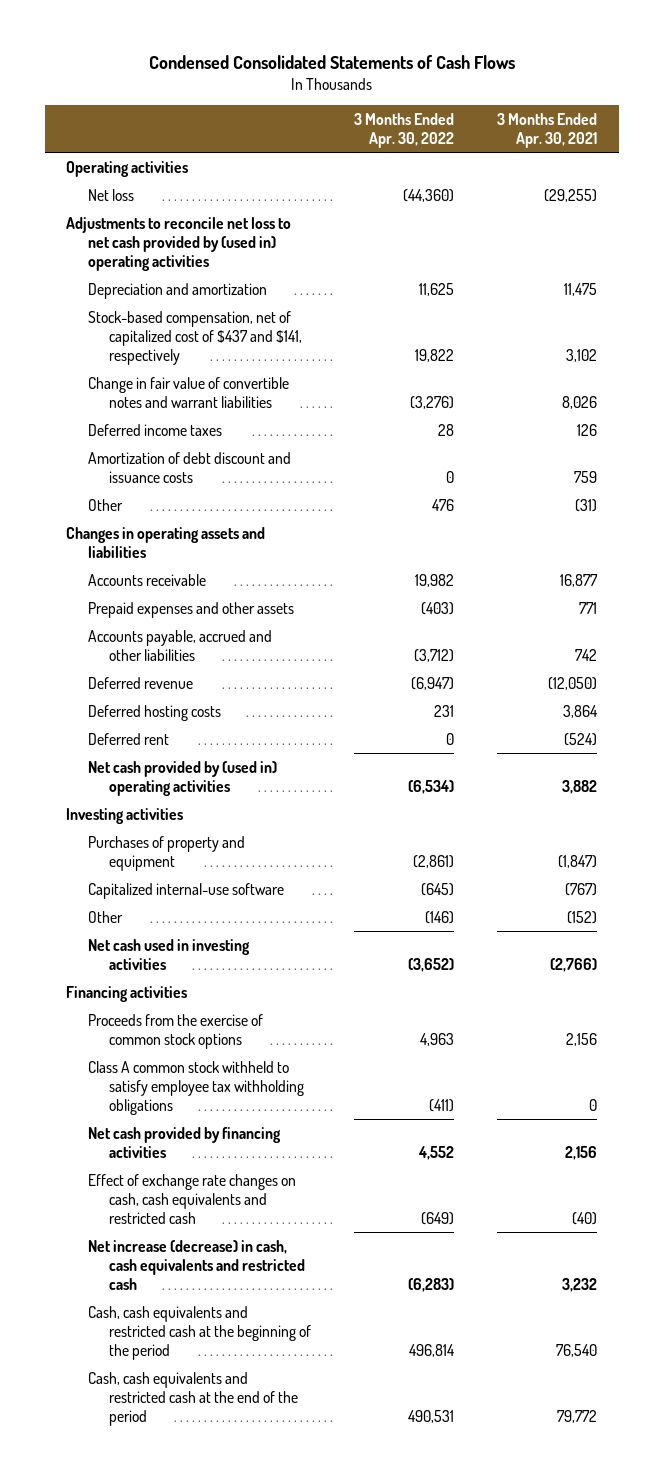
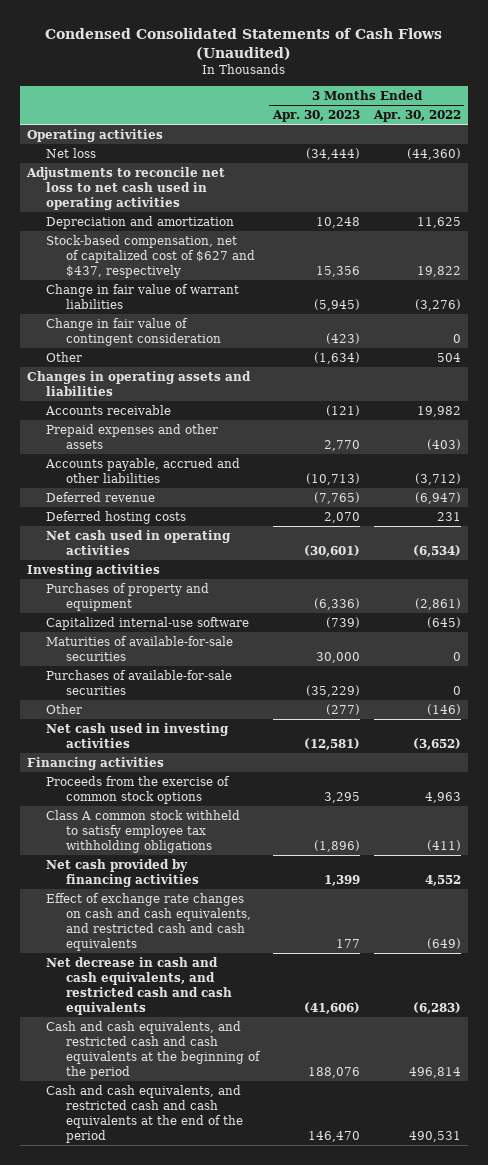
[148,54,515,69] Condensed Consolidated Statements of Cash Flows -> [44,27,442,60] Condensed Consolidated Statements of Cash Flows (Unaudited)
[497,113,598,149] 3 Months Ended Apr. 30, 2021 -> none
none -> [271,110,360,123] Apr. 30, 2023
[66,216,292,271] Adjustments to reconcile net loss to net cash provided by (used in) operating activities -> [25,166,225,211] Adjustments to reconcile net loss to net cash used in operating activities
[87,423,222,436] Deferred income taxes -> none
[87,451,291,483] Amortization of debt discount and issuance costs -> none
[87,310,303,365] Stock-based compensation, net of capitalized cost of $437 and $141, respectively -> [46,234,255,279] Stock-based compensation, net of capitalized cost of $627 and $437, respectively
[87,376,289,408] Change in fair value of convertible notes and warrant liabilities -> [46,283,240,310] Change in fair value of warrant liabilities
none -> [46,317,221,347] Change in fair value of contingent consideration
[432,498,455,511] 476 -> [436,352,461,362] 504
[87,732,169,745] Deferred rent -> none
[87,760,277,796] Net cash provided by (used in) operating activities -> [46,529,232,556] Net cash used in operating activities
none -> [46,635,234,662] Maturities of available-for-sale securities
none -> [46,669,233,696] Purchases of available-for-sale securities
[87,1173,296,1224] Effect of exchange rate changes on cash, cash equivalents and restricted cash -> [46,892,251,952] Effect of exchange rate changes on cash and cash equivalents, and restricted cash and cash equivalents
[87,1239,306,1290] Net increase (decrease) in cash, cash equivalents and restricted cash -> [46,956,232,1016] Net decrease in cash and cash equivalents, and restricted cash and cash equivalents
[87,1305,312,1360] Cash, cash equivalents and restricted cash at the beginning of the period -> [46,1020,261,1080] Cash and cash equivalents, and restricted cash and cash equivalents at the beginning of the period
[87,1371,299,1426] Cash, cash equivalents and restricted cash at the end of the period -> [46,1084,243,1144] Cash and cash equivalents, and restricted cash and cash equivalents at the end of the period

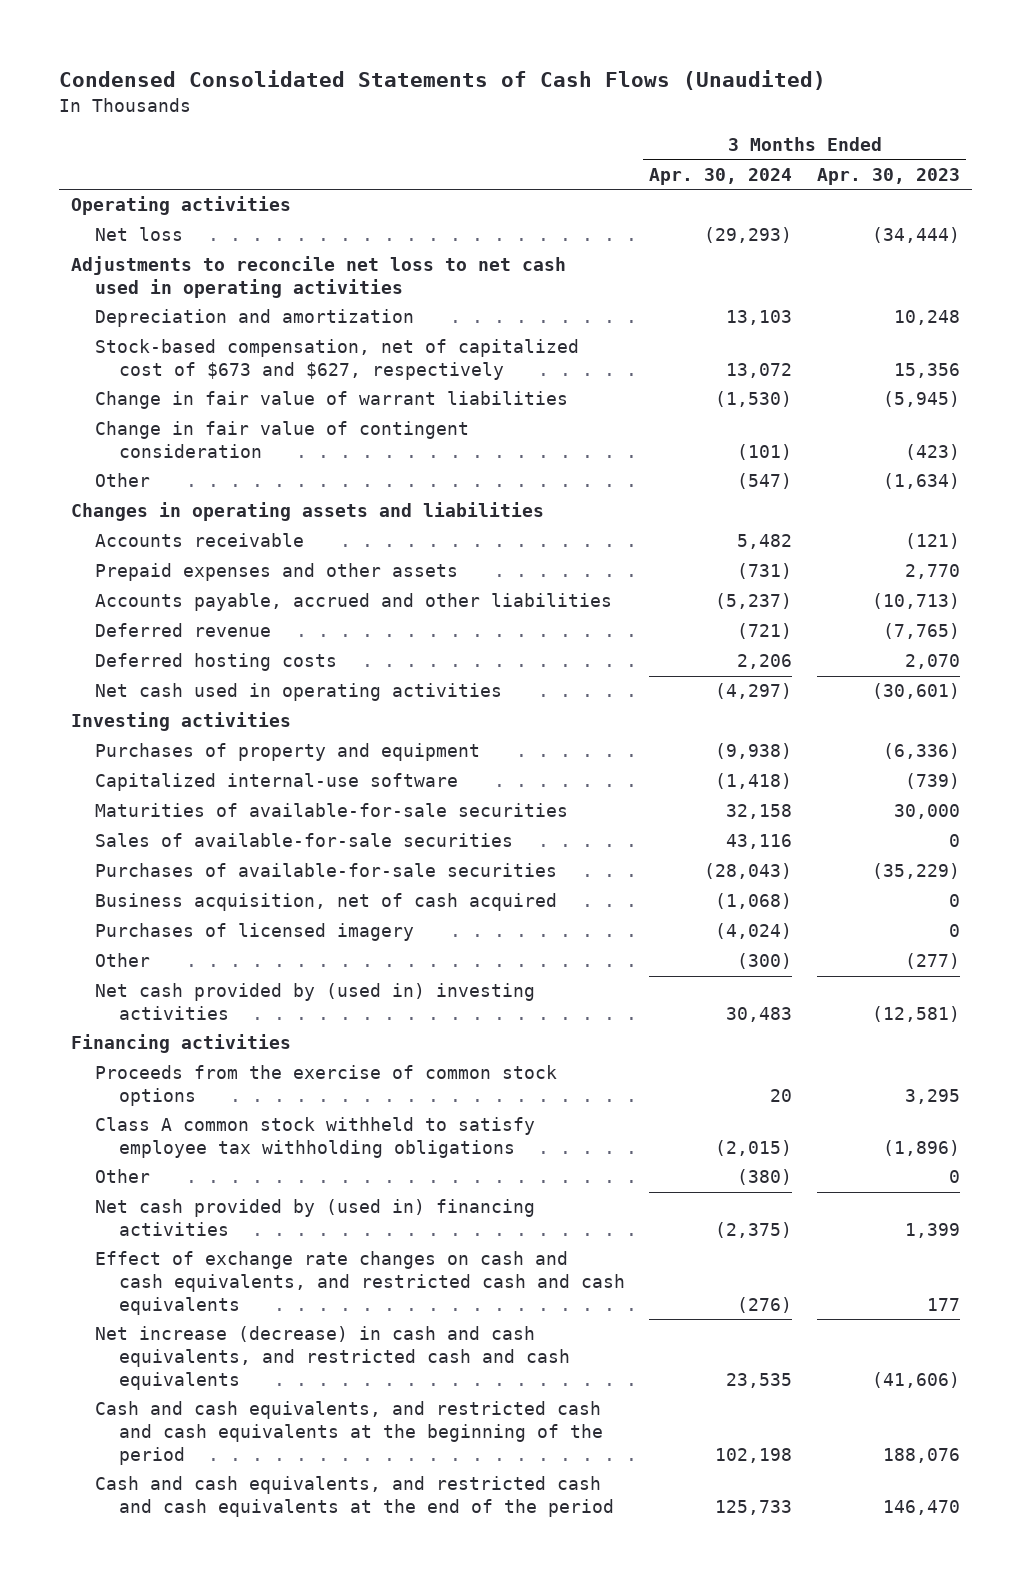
[372,110,461,123] Apr. 30, 2022 -> none
none -> [649,168,793,186] Apr. 30, 2024
[46,234,255,279] Stock-based compensation, net of capitalized cost of $627 and $437, respectively -> [94,339,579,381] Stock-based compensation, net of capitalized cost of $673 and $627, respectively
none -> [94,833,513,848] Sales of available-for-sale securities
none -> [94,893,557,912] Business acquisition, net of cash acquired
none -> [94,923,414,942] Purchases of licensed imagery
[46,722,230,749] Net cash used in investing activities -> [94,983,535,1021] Net cash provided by (used in) investing activities
none -> [94,1169,150,1184] Other
[46,858,199,888] Net cash provided by financing activities -> [94,1199,535,1237] Net cash provided by (used in) financing activities
[46,956,232,1016] Net decrease in cash and cash equivalents, and restricted cash and cash equivalents -> [94,1326,570,1391] Net increase (decrease) in cash and cash equivalents, and restricted cash and cash equivalents

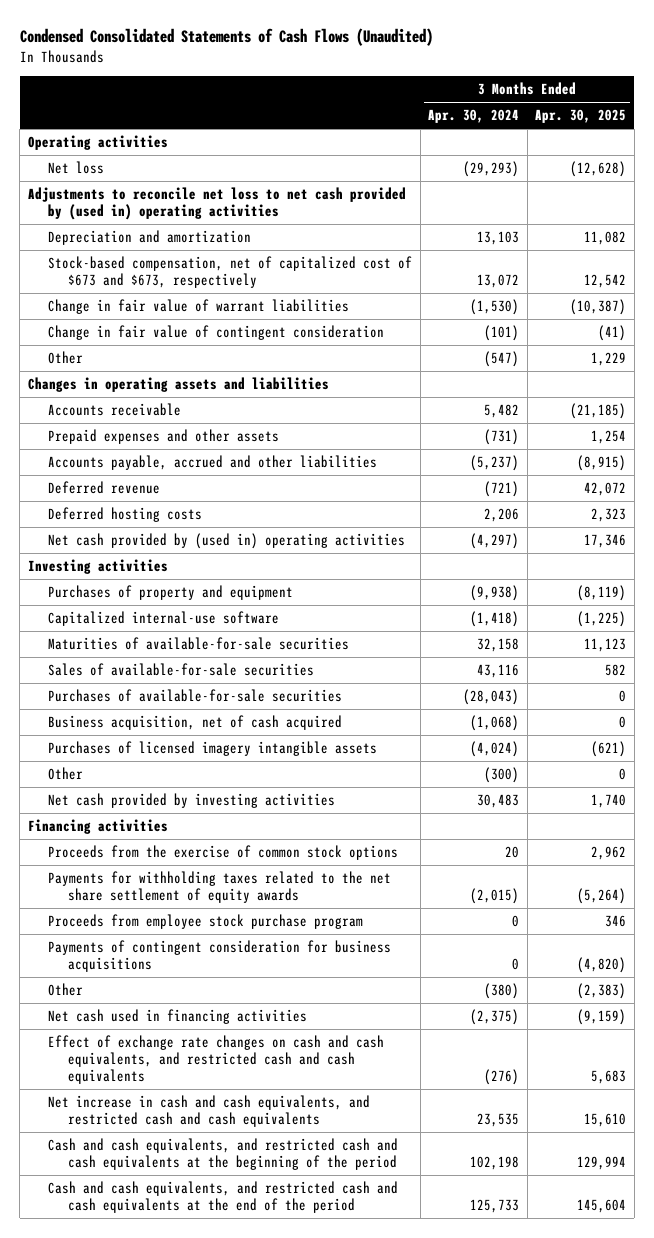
[817,168,961,186] Apr. 30, 2023 -> none
none -> [535,109,627,124] Apr. 30, 2025
[71,256,567,299] Adjustments to reconcile net loss to net cash used in operating activities -> [27,187,406,221] Adjustments to reconcile net loss to net cash provided by (used in) operating activities
[94,339,579,381] Stock-based compensation, net of capitalized cost of $673 and $627, respectively -> [47,256,412,289] Stock-based compensation, net of capitalized cost of $673 and $673, respectively
[94,683,502,702] Net cash used in operating activities -> [47,533,405,550] Net cash provided by (used in) operating activities
[94,923,414,942] Purchases of licensed imagery -> [47,741,377,757] Purchases of licensed imagery intangible assets
[94,983,535,1021] Net cash provided by (used in) investing activities -> [47,793,335,809] Net cash provided by investing activities
[94,1117,535,1159] Class A common stock withheld to satisfy employee tax withholding obligations -> [47,871,391,904] Payments for withholding taxes related to the net share settlement of equity awards
none -> [47,914,363,930] Proceeds from employee stock purchase program
none -> [47,940,391,973] Payments of contingent consideration for business acquisitions
[94,1199,535,1237] Net cash provided by (used in) financing activities -> [47,1009,307,1025] Net cash used in financing activities
[94,1326,570,1391] Net increase (decrease) in cash and cash equivalents, and restricted cash and cash equivalents -> [47,1095,370,1128] Net increase in cash and cash equivalents, and restricted cash and cash equivalents

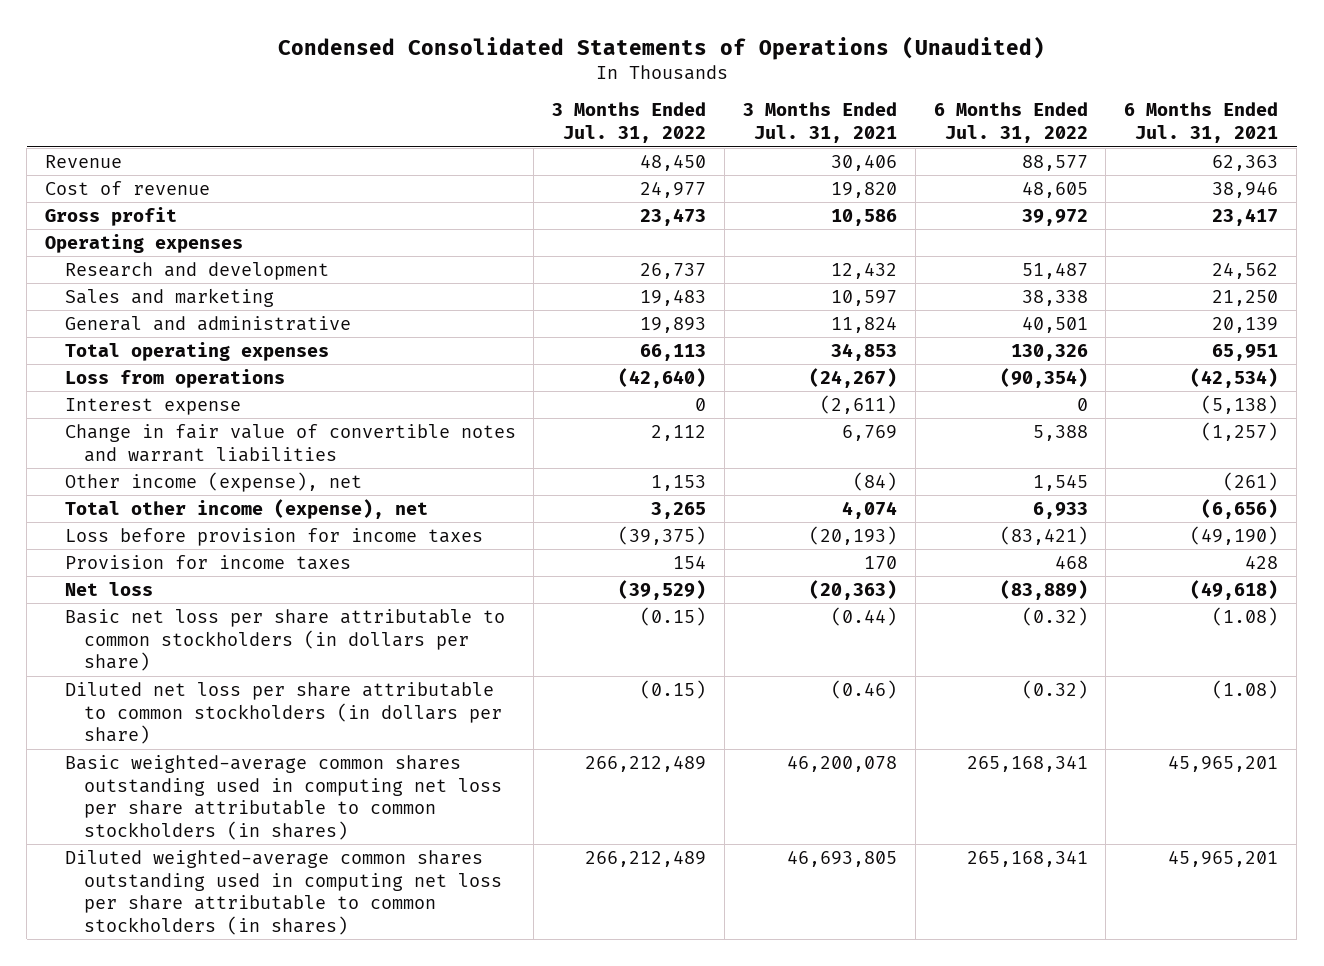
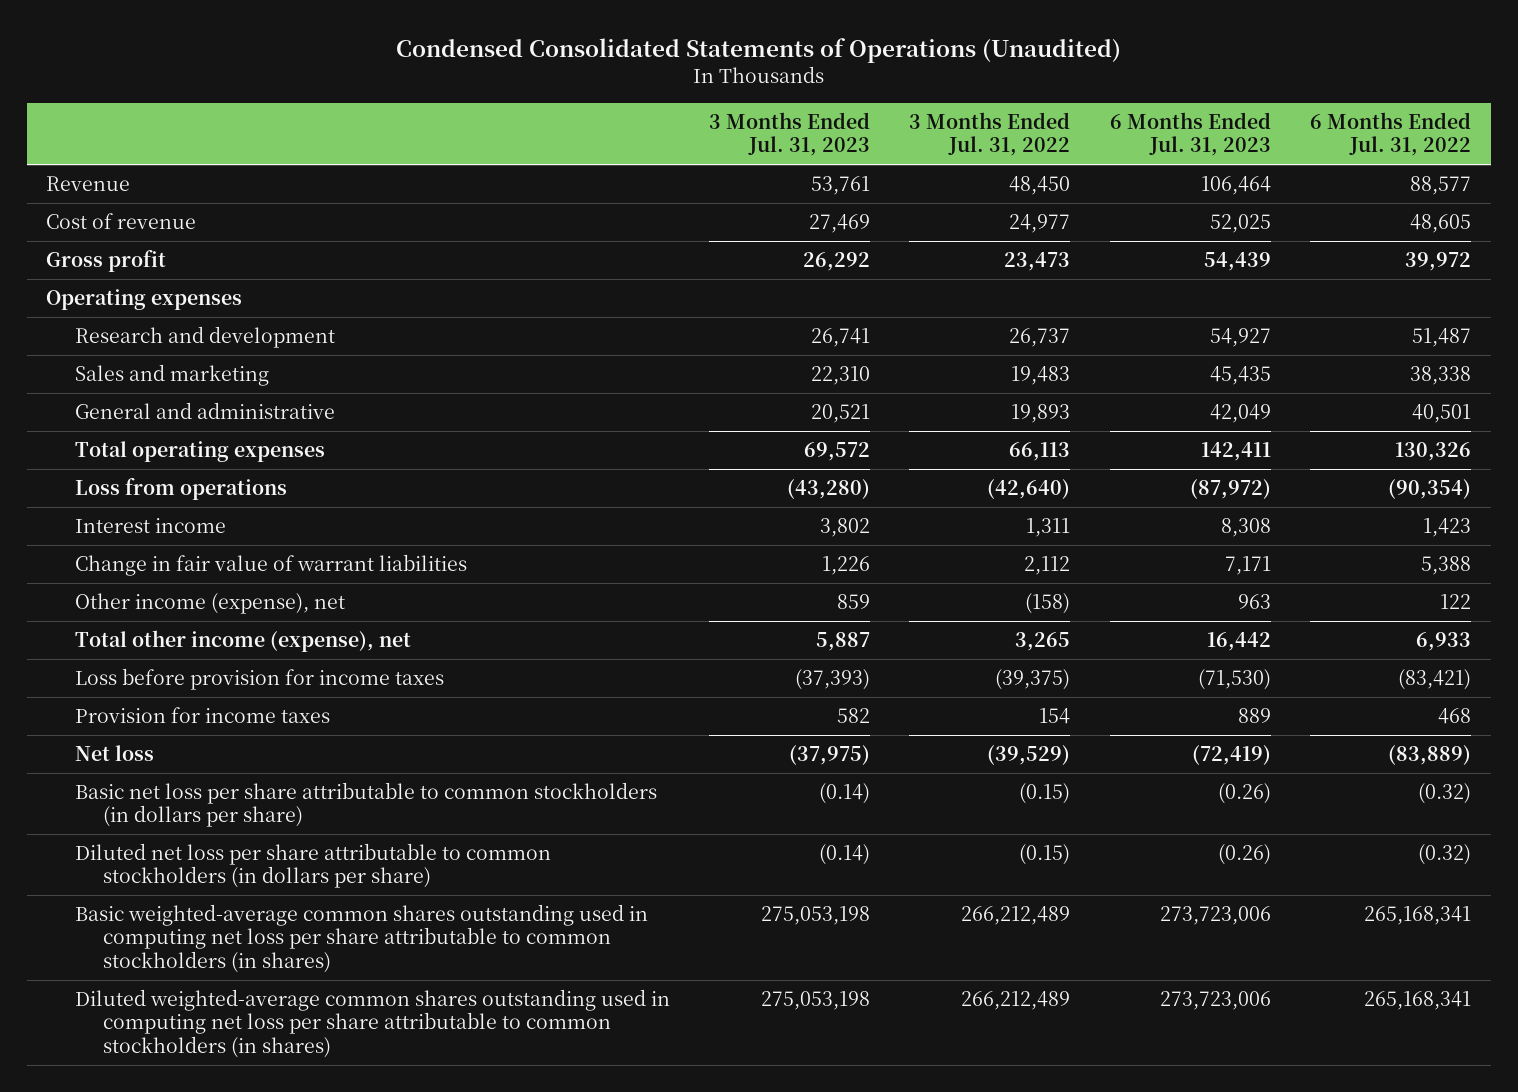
[742,102,897,144] 3 Months Ended Jul. 31, 2021 -> none
[1124,102,1279,144] 6 Months Ended Jul. 31, 2021 -> none
none -> [708,111,870,157] 3 Months Ended Jul. 31, 2023
none -> [1109,111,1271,157] 6 Months Ended Jul. 31, 2023
[64,397,241,415] Interest expense -> none
none -> [74,517,226,533] Interest income
[64,423,516,462] Change in fair value of convertible notes and warrant liabilities -> [74,553,467,576] Change in fair value of warrant liabilities
[651,474,707,491] 1,153 -> [1025,592,1071,614] (158)
[1032,474,1088,491] 1,545 -> [1440,593,1472,609] 122

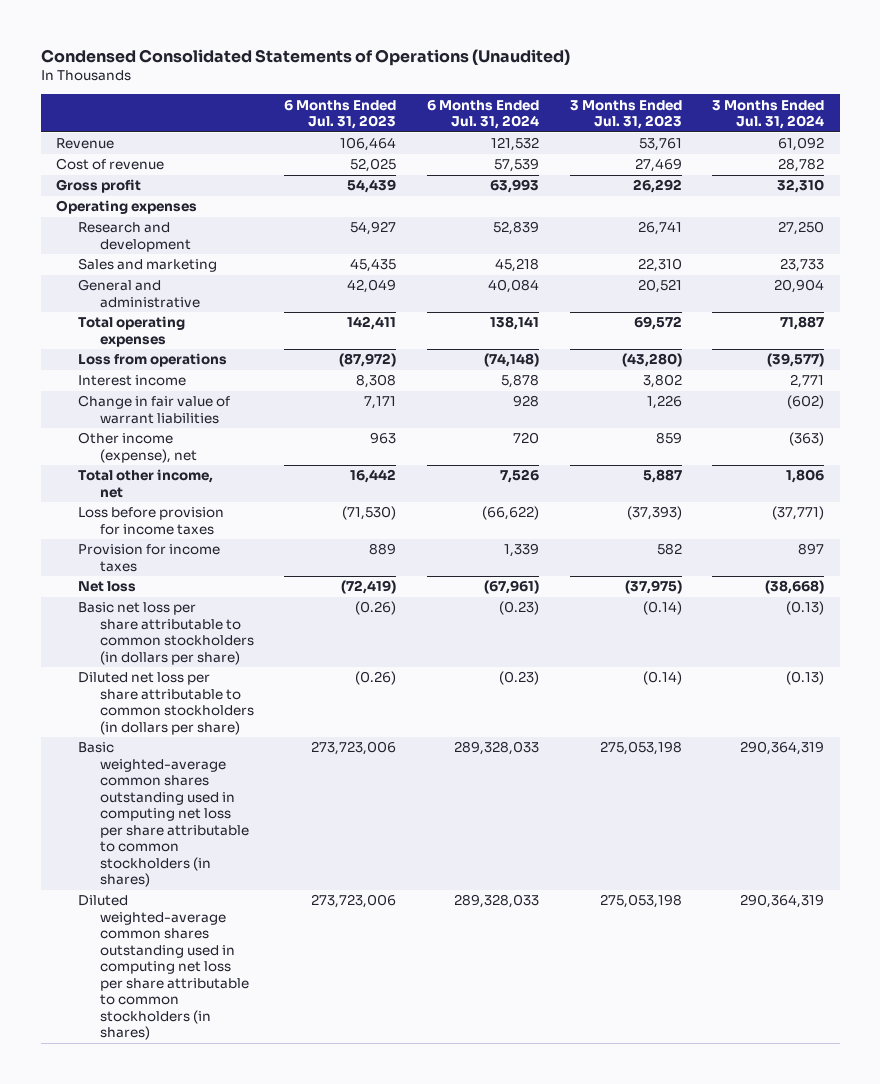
[909,111,1071,157] 3 Months Ended Jul. 31, 2022 -> none
[1310,111,1472,157] 6 Months Ended Jul. 31, 2022 -> none
none -> [427,99,540,130] 6 Months Ended Jul. 31, 2024
none -> [712,99,825,130] 3 Months Ended Jul. 31, 2024
[74,629,411,652] Total other income (expense), net -> [77,469,213,498] Total other income, net

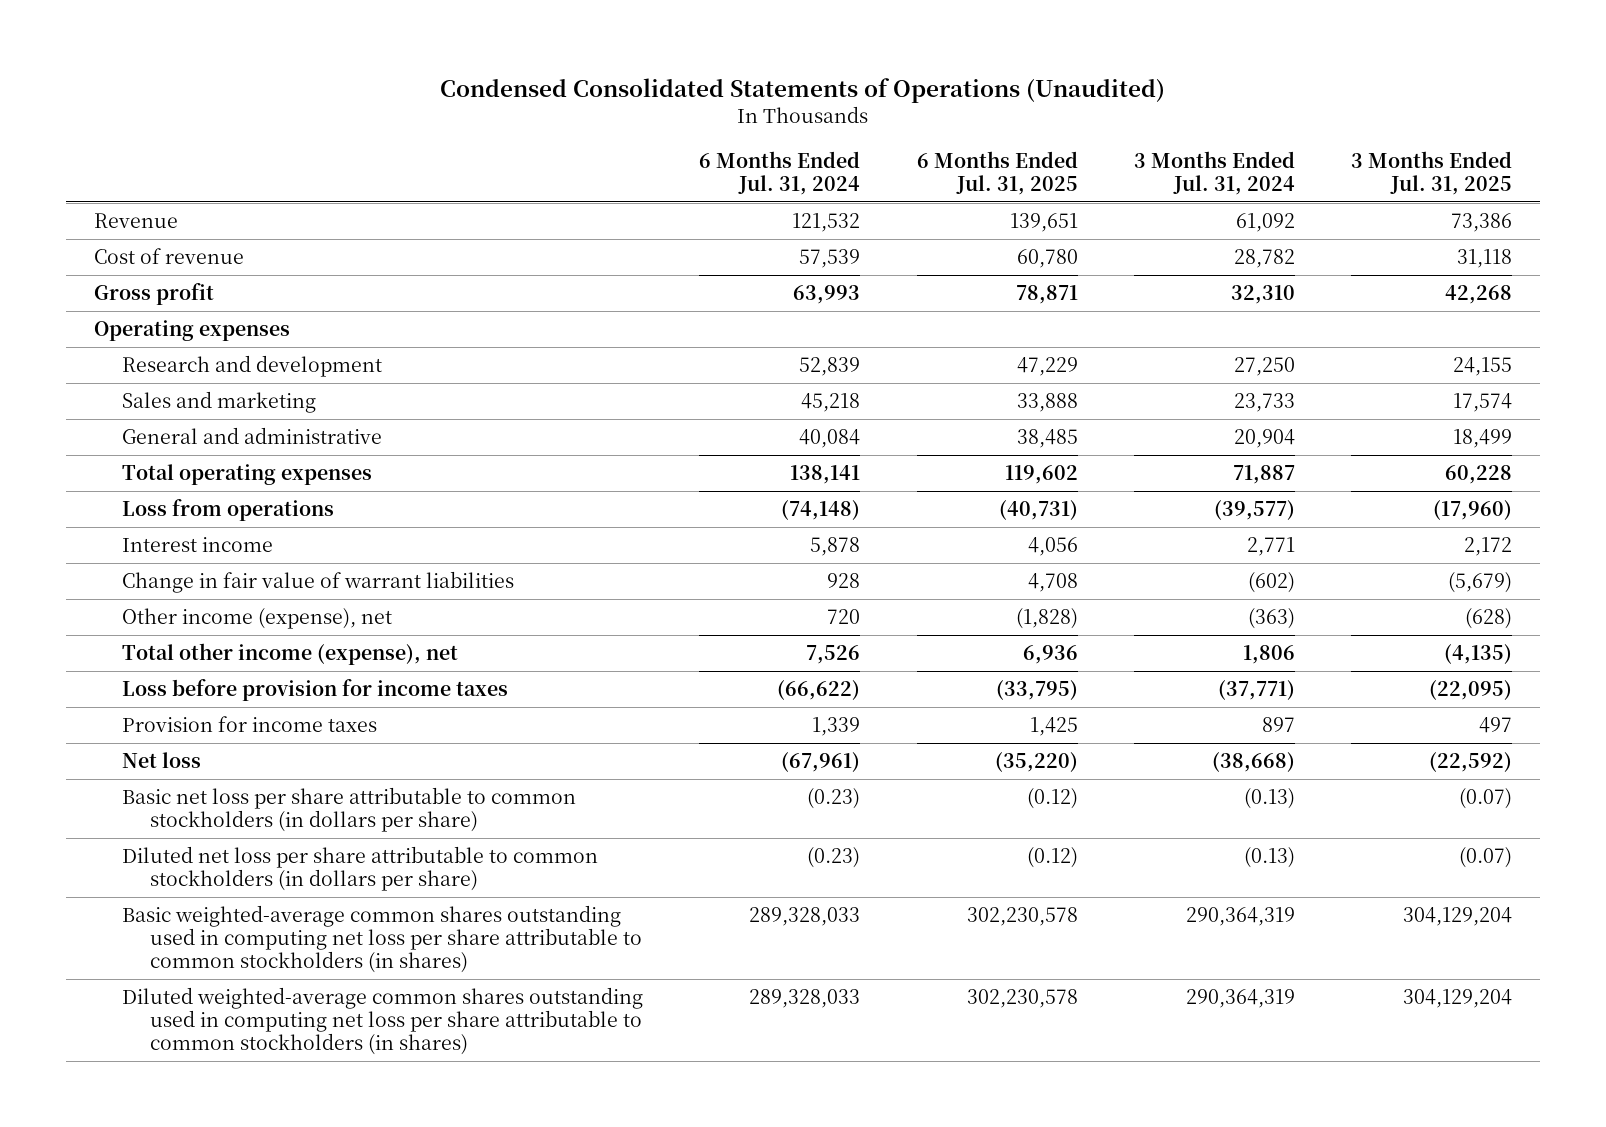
[284,99,397,130] 6 Months Ended Jul. 31, 2023 -> none
[569,99,682,130] 3 Months Ended Jul. 31, 2023 -> none
none -> [916,151,1078,196] 6 Months Ended Jul. 31, 2025
none -> [1350,151,1512,196] 3 Months Ended Jul. 31, 2025
[77,469,213,498] Total other income, net -> [122,643,459,666] Total other income (expense), net

